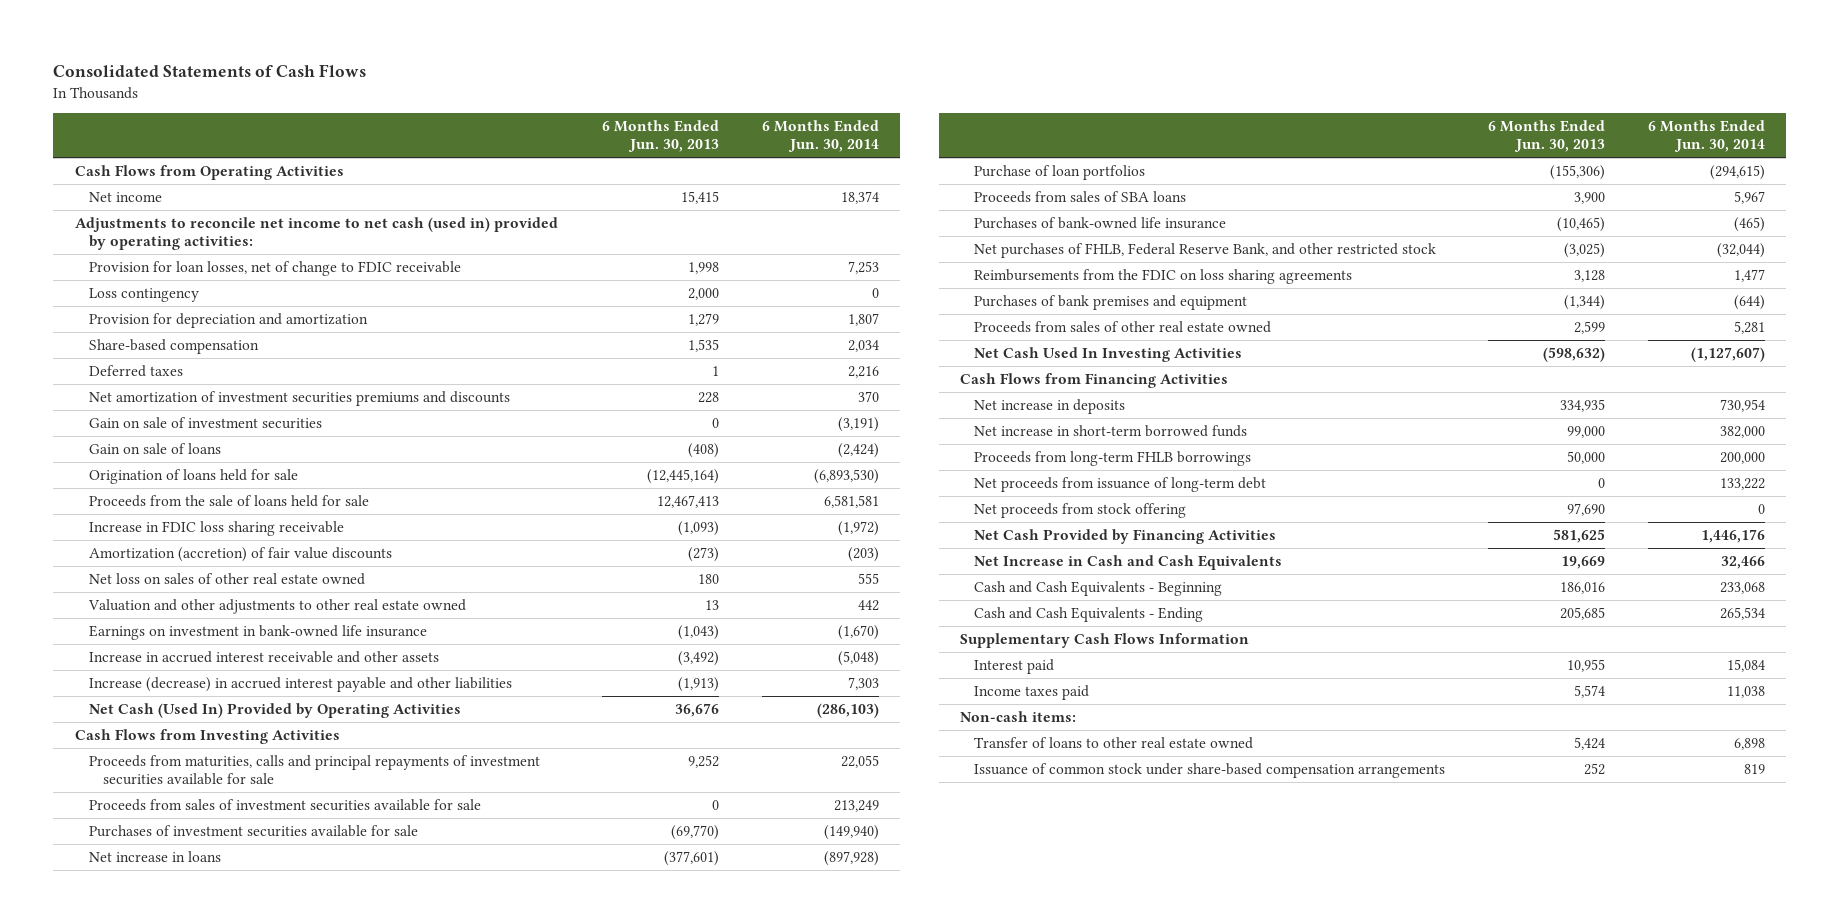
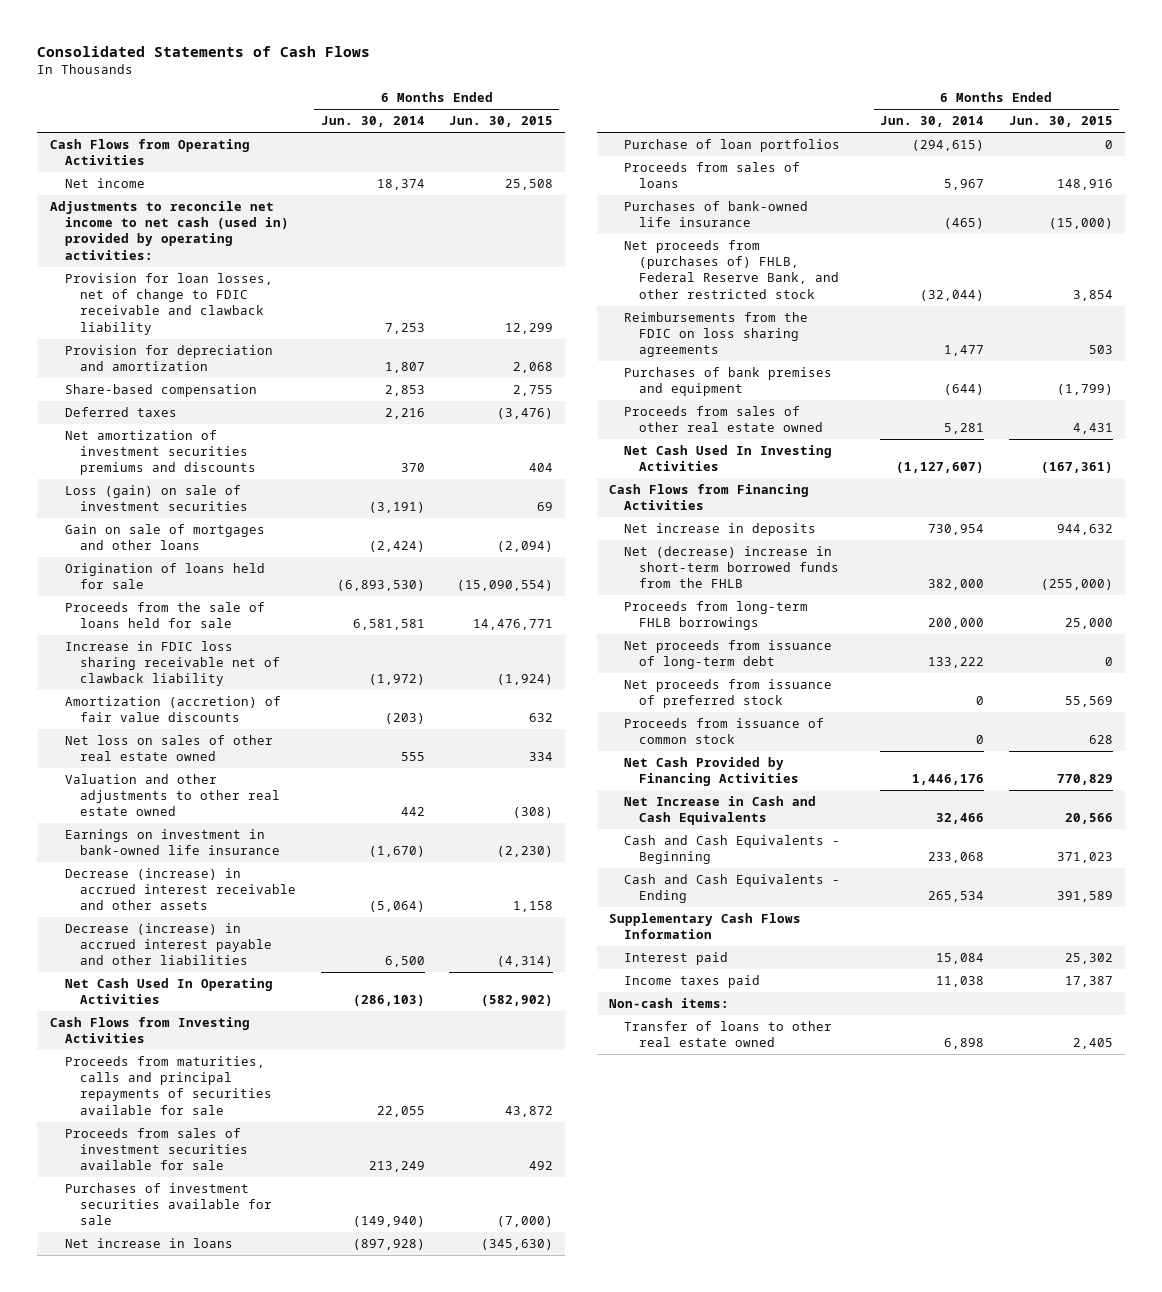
[602,119,720,153] 6 Months Ended Jun. 30, 2013 -> none
none -> [449,116,554,128] Jun. 30, 2015
[88,287,199,302] Loss contingency -> none
[88,260,461,276] Provision for loan losses, net of change to FDIC receivable -> [64,272,273,335] Provision for loan losses, net of change to FDIC receivable and clawback liability
[848,339,880,352] 2,034 -> [384,384,425,396] 2,853
[88,416,322,429] Gain on sale of investment securities -> [64,484,248,512] Loss (gain) on sale of investment securities
[88,442,221,454] Gain on sale of loans -> [64,523,265,551] Gain on sale of mortgages and other loans
[88,520,344,536] Increase in FDIC loss sharing receivable -> [64,640,280,687] Increase in FDIC loss sharing receivable net of clawback liability
[88,650,439,663] Increase in accrued interest receivable and other assets -> [64,867,296,911] Decrease (increase) in accrued interest receivable and other assets
[838,650,880,666] (5,048) -> [368,901,425,913] (5,064)
[88,676,512,692] Increase (decrease) in accrued interest payable and other liabilities -> [64,922,272,966] Decrease (increase) in accrued interest payable and other liabilities
[848,676,880,690] 7,303 -> [384,956,425,968] 6,500
[88,702,461,718] Net Cash (Used In) Provided by Operating Activities -> [64,977,273,1005] Net Cash Used In Operating Activities
[88,754,540,786] Proceeds from maturities, calls and principal repayments of investment securities available for sale -> [64,1055,272,1115] Proceeds from maturities, calls and principal repayments of securities available for sale
[974,190,1187,203] Proceeds from sales of SBA loans -> [624,161,801,189] Proceeds from sales of loans
[974,242,1437,258] Net purchases of FHLB, Federal Reserve Bank, and other restricted stock -> [624,239,840,299] Net proceeds from (purchases of) FHLB, Federal Reserve Bank, and other restricted stock
[974,424,1248,437] Net increase in short-term borrowed funds -> [624,545,840,589] Net (decrease) increase in short-term borrowed funds from the FHLB
none -> [624,678,833,709] Net proceeds from issuance of preferred stock
[974,502,1187,518] Net proceeds from stock offering -> [624,717,825,745] Proceeds from issuance of common stock
[974,762,1446,778] Issuance of common stock under share-based compensation arrangements -> none

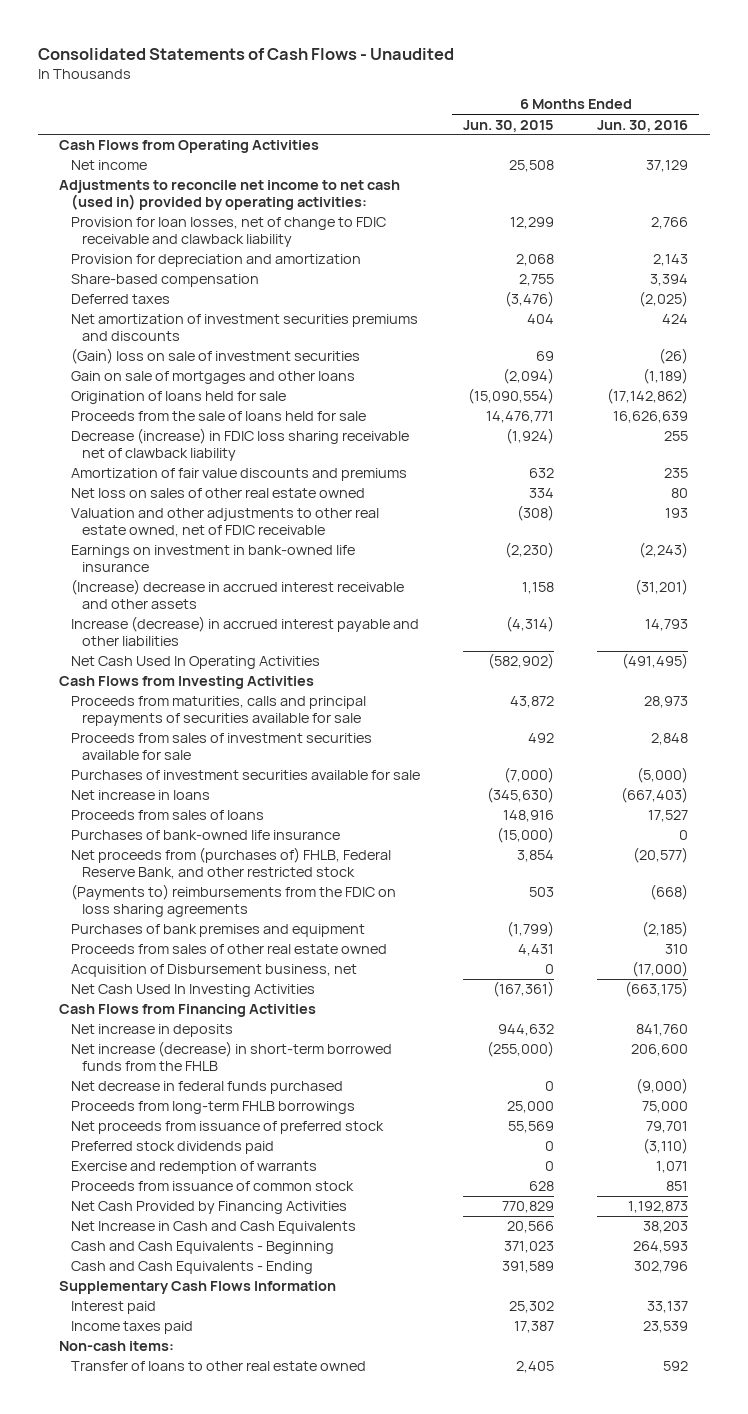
[37,45,371,57] Consolidated Statements of Cash Flows -> [37,48,454,61] Consolidated Statements of Cash Flows - Unaudited
[320,116,425,128] Jun. 30, 2014 -> none
none -> [597,119,689,132] Jun. 30, 2016
[64,484,248,512] Loss (gain) on sale of investment securities -> [70,348,360,365] (Gain) loss on sale of investment securities
[64,640,280,687] Increase in FDIC loss sharing receivable net of clawback liability -> [70,428,409,462] Decrease (increase) in FDIC loss sharing receivable net of clawback liability
[64,695,281,723] Amortization (accretion) of fair value discounts -> [70,468,407,482] Amortization of fair value discounts and premiums
[64,773,280,817] Valuation and other adjustments to other real estate owned -> [70,508,379,538] Valuation and other adjustments to other real estate owned, net of FDIC receivable
[64,867,296,911] Decrease (increase) in accrued interest receivable and other assets -> [70,579,404,610] (Increase) decrease in accrued interest receivable and other assets
[64,922,272,966] Decrease (increase) in accrued interest payable and other liabilities -> [70,616,419,647] Increase (decrease) in accrued interest payable and other liabilities
[624,138,841,152] Purchase of loan portfolios -> none
[624,311,809,358] Reimbursements from the FDIC on loss sharing agreements -> [70,884,396,918] (Payments to) reimbursements from the FDIC on loss sharing agreements
none -> [70,964,357,978] Acquisition of Disbursement business, net
[624,545,840,589] Net (decrease) increase in short-term borrowed funds from the FHLB -> [70,1041,392,1072] Net increase (decrease) in short-term borrowed funds from the FHLB
none -> [70,1081,343,1095] Net decrease in federal funds purchased
[624,639,833,670] Net proceeds from issuance of long-term debt -> none
none -> [70,1141,274,1155] Preferred stock dividends paid
none -> [70,1161,317,1175] Exercise and redemption of warrants

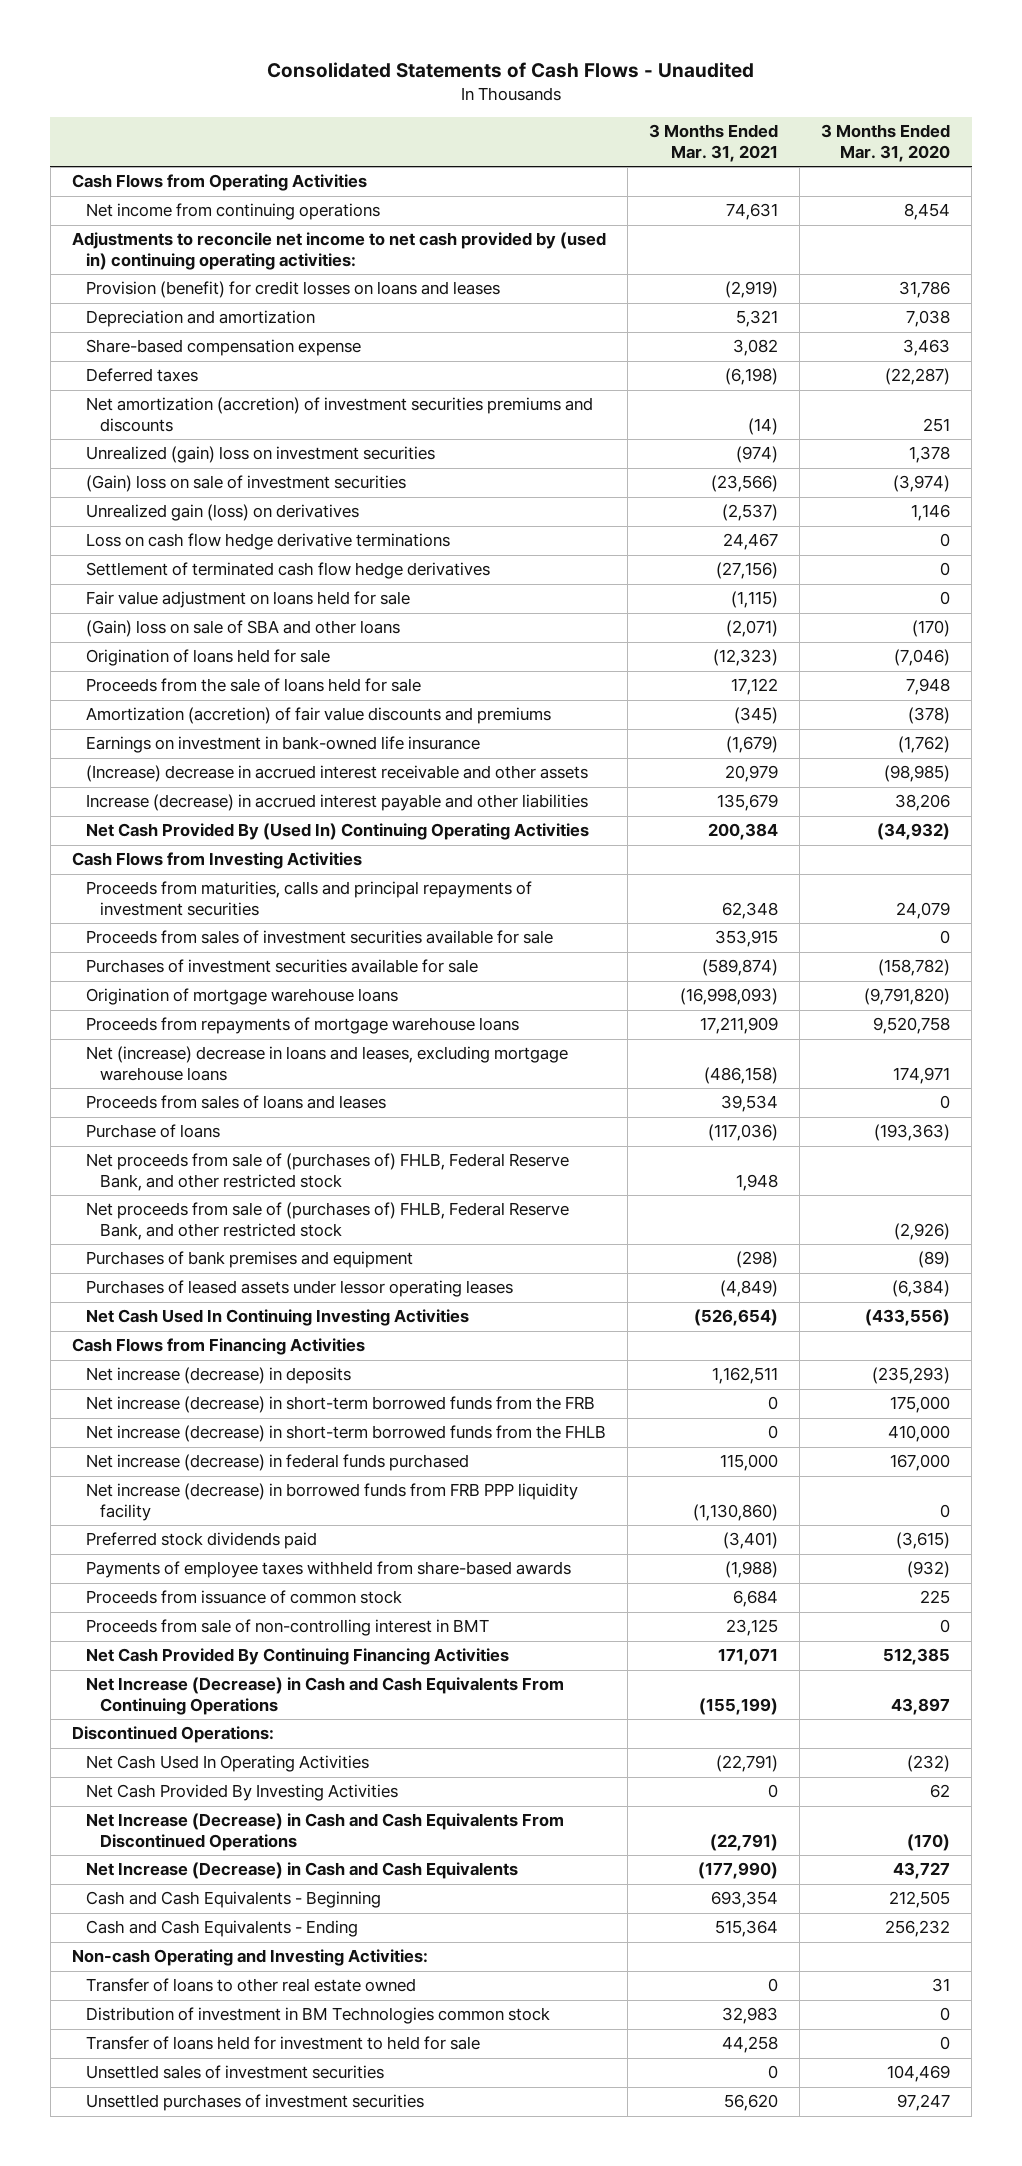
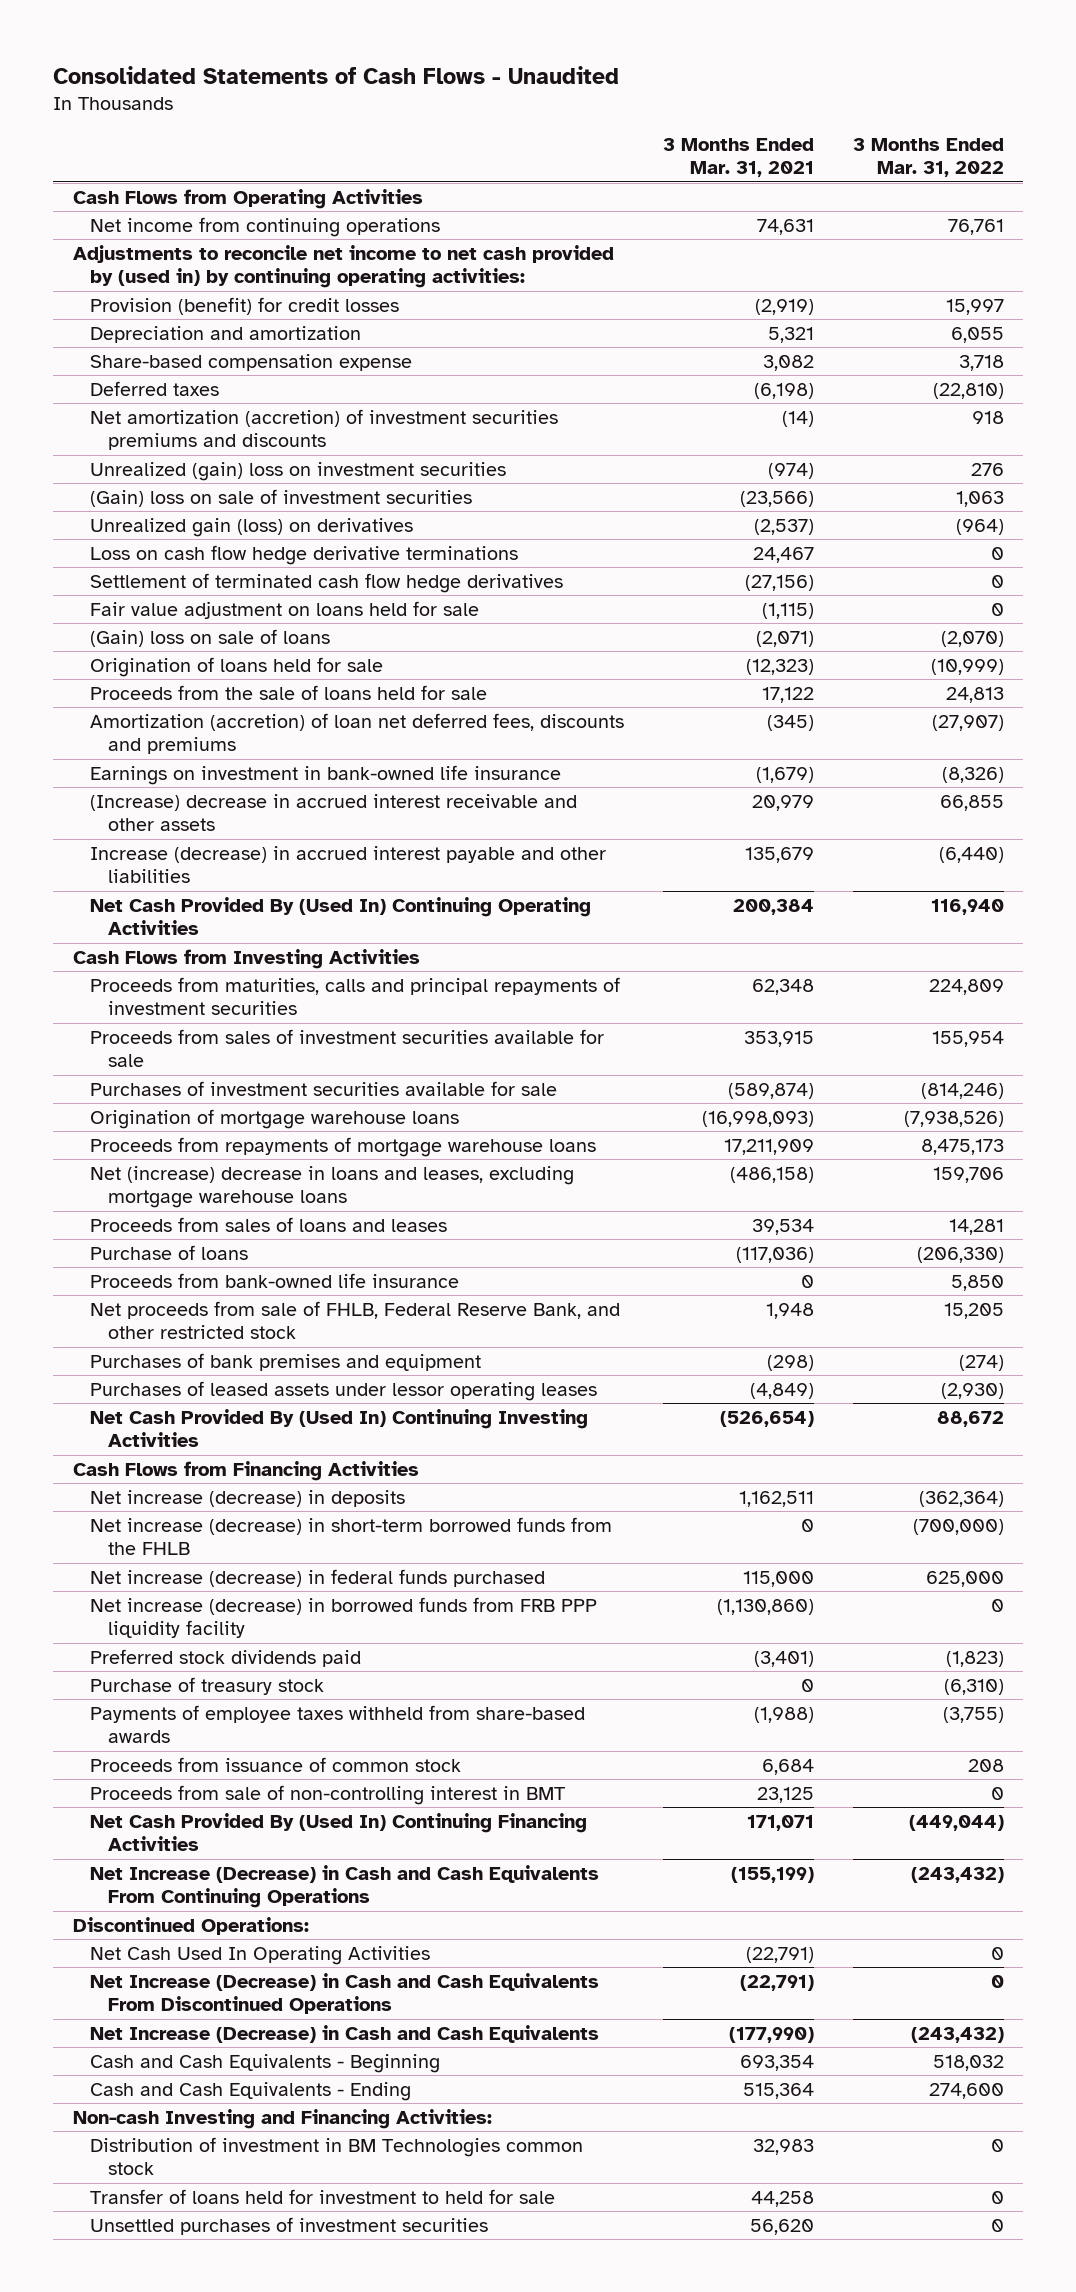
[821,124,951,162] 3 Months Ended Mar. 31, 2020 -> none
none -> [852,137,1004,177] 3 Months Ended Mar. 31, 2022
[71,232,606,271] Adjustments to reconcile net income to net cash provided by (used in) continuing operating activities: -> [72,244,614,289] Adjustments to reconcile net income to net cash provided by (used in) by continuing operating activities:
[85,281,500,299] Provision (benefit) for credit losses on loans and leases -> [90,296,400,315] Provision (benefit) for credit losses
[85,620,400,638] (Gain) loss on sale of SBA and other loans -> [90,628,331,647] (Gain) loss on sale of loans
[85,707,551,725] Amortization (accretion) of fair value discounts and premiums -> [90,712,625,755] Amortization (accretion) of loan net deferred fees, discounts and premiums
[85,1202,569,1241] Net proceeds from sale of (purchases of) FHLB, Federal Reserve Bank, and other restricted stock -> none
none -> [90,1272,460,1288] Proceeds from bank-owned life insurance
[85,1153,569,1192] Net proceeds from sale of (purchases of) FHLB, Federal Reserve Bank, and other restricted stock -> [90,1300,621,1340] Net proceeds from sale of FHLB, Federal Reserve Bank, and other restricted stock
[85,1309,469,1327] Net Cash Used In Continuing Investing Activities -> [90,1408,589,1448] Net Cash Provided By (Used In) Continuing Investing Activities
[85,1396,595,1414] Net increase (decrease) in short-term borrowed funds from the FRB -> none
none -> [90,1676,325,1695] Purchase of treasury stock
[85,1648,509,1666] Net Cash Provided By Continuing Financing Activities -> [90,1812,588,1852] Net Cash Provided By (Used In) Continuing Financing Activities
[85,1784,398,1802] Net Cash Provided By Investing Activities -> none
[85,1978,416,1993] Transfer of loans to other real estate owned -> none
[71,1949,428,1967] Non-cash Operating and Investing Activities: -> [72,2108,492,2129] Non-cash Investing and Financing Activities:
[85,2065,384,2080] Unsettled sales of investment securities -> none

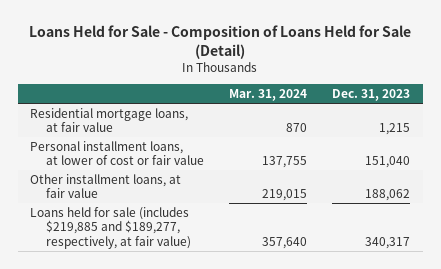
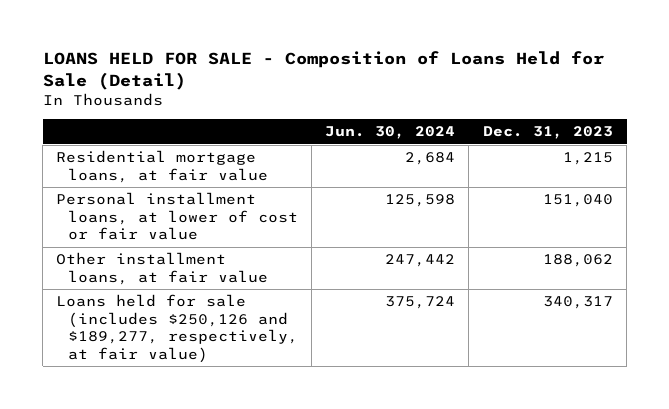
[29,24,412,59] Loans Held for Sale - Composition of Loans Held for Sale (Detail) -> [42,51,604,90] LOANS HELD FOR SALE - Composition of Loans Held for Sale (Detail)
[228,89,307,102] Mar. 31, 2024 -> none
none -> [325,126,456,140] Jun. 30, 2024
[30,206,191,250] Loans held for sale (includes $219,885 and $189,277, respectively, at fair value) -> [56,294,298,363] Loans held for sale (includes $250,126 and $189,277, respectively, at fair value)

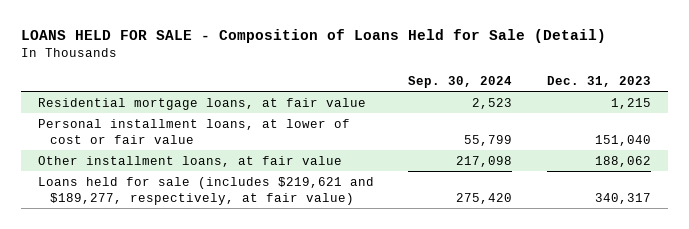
[325,126,456,140] Jun. 30, 2024 -> none
none -> [408,75,513,88] Sep. 30, 2024
[56,294,298,363] Loans held for sale (includes $250,126 and $189,277, respectively, at fair value) -> [38,176,375,205] Loans held for sale (includes $219,621 and $189,277, respectively, at fair value)

